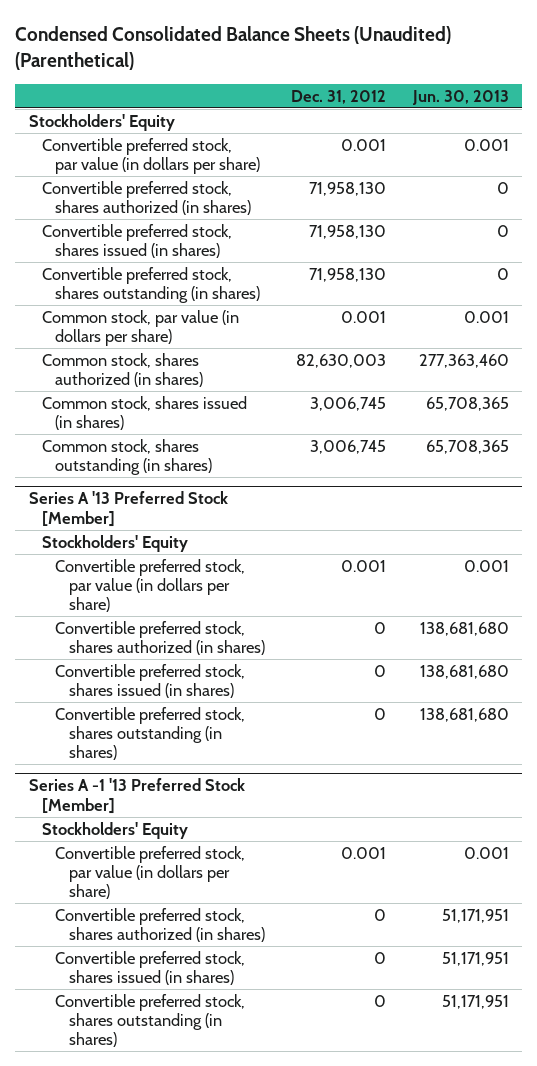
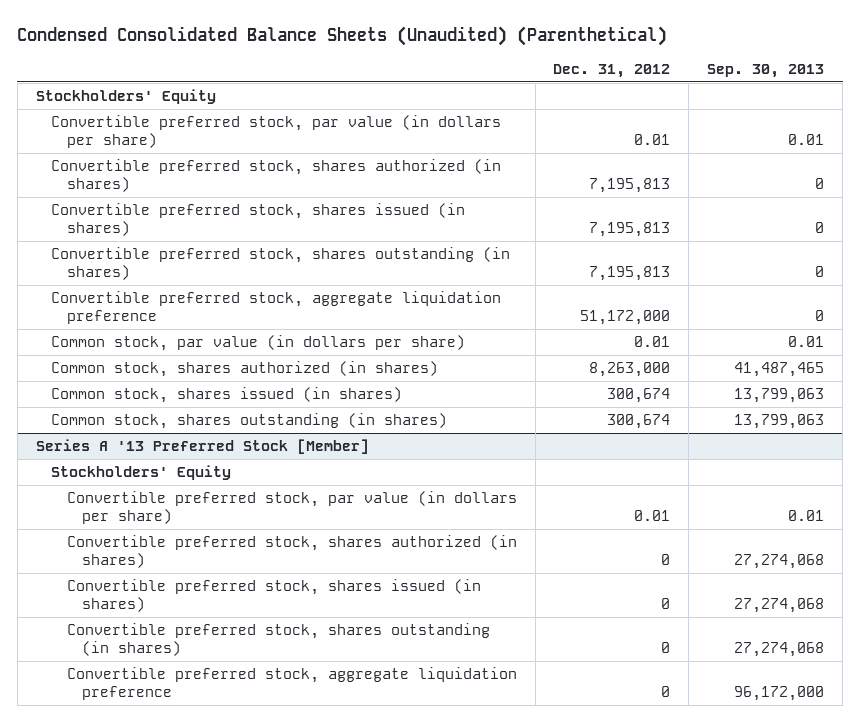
[411,89,509,105] Jun. 30, 2013 -> none
none -> [707,63,825,78] Sep. 30, 2013
[341,138,387,151] 0.001 -> [634,133,671,145] 0.01
[309,181,387,196] 71,958,130 -> [589,177,671,193] 7,195,813
[309,224,387,239] 71,958,130 -> [589,221,671,237] 7,195,813
[309,267,387,282] 71,958,130 -> [589,265,671,281] 7,195,813
none -> [51,291,502,324] Convertible preferred stock, aggregate liquidation preference
[341,310,387,323] 0.001 -> [634,336,671,348] 0.01
[296,353,387,368] 82,630,003 -> [589,362,671,378] 8,263,000
[310,396,387,411] 3,006,745 -> [607,388,671,404] 300,674
[310,439,387,454] 3,006,745 -> [607,414,671,430] 300,674
[55,620,265,655] Convertible preferred stock, shares authorized (in shares) -> none
[55,663,246,698] Convertible preferred stock, shares issued (in shares) -> none
[55,706,246,761] Convertible preferred stock, shares outstanding (in shares) -> none
[28,778,245,814] Series A -1 '13 Preferred Stock [Member] -> none
[41,821,188,839] Stockholders' Equity -> none
[55,845,246,900] Convertible preferred stock, par value (in dollars per share) -> none
[341,559,387,572] 0.001 -> [634,509,671,521] 0.01
none -> [66,667,517,700] Convertible preferred stock, aggregate liquidation preference

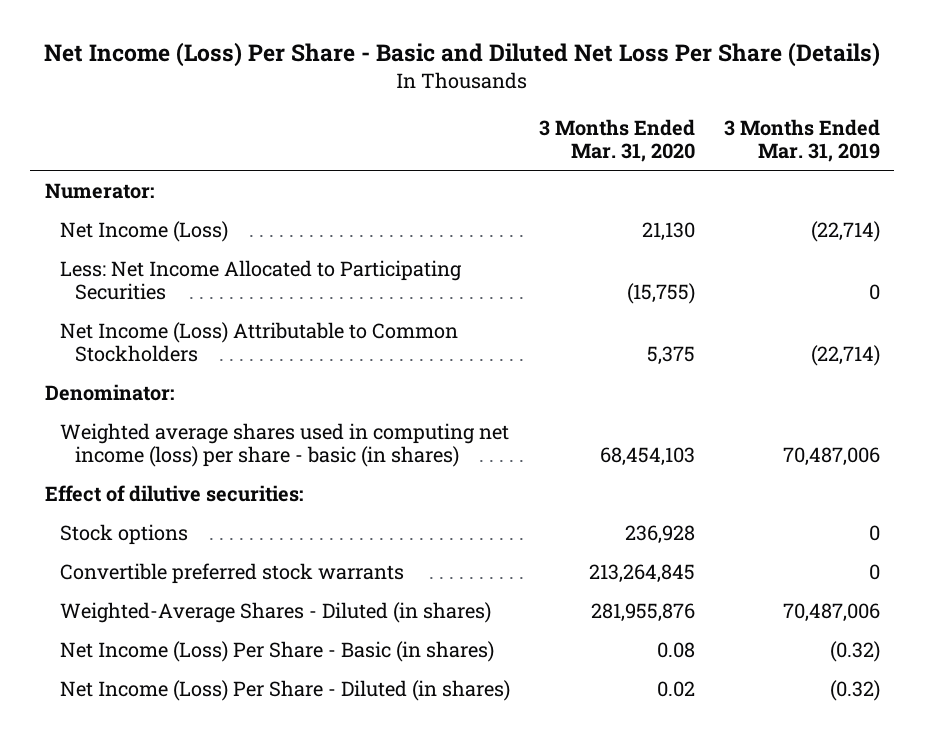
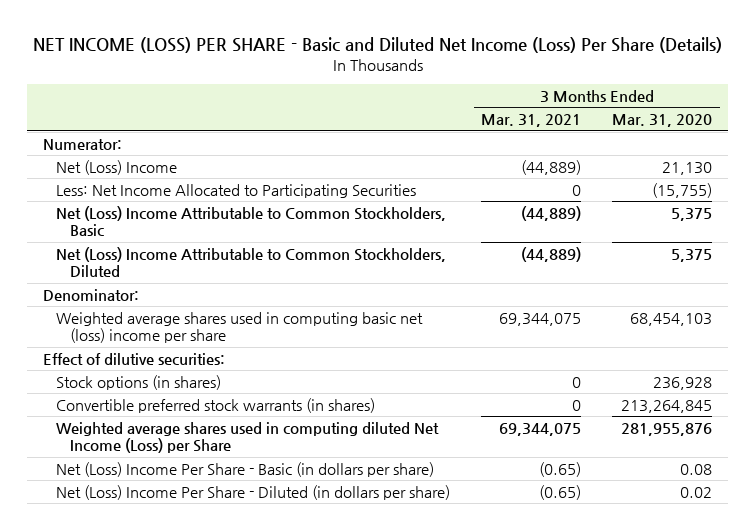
[44,42,881,68] Net Income (Loss) Per Share - Basic and Diluted Net Loss Per Share (Details) -> [32,36,722,53] NET INCOME (LOSS) PER SHARE - Basic and Diluted Net Income (Loss) Per Share (Details)
[723,118,880,162] 3 Months Ended Mar. 31, 2019 -> none
none -> [481,114,582,128] Mar. 31, 2021
[59,220,228,242] Net Income (Loss) -> [56,159,178,175] Net (Loss) Income
[59,321,458,362] Net Income (Loss) Attributable to Common Stockholders -> [56,205,447,237] Net (Loss) Income Attributable to Common Stockholders, Basic
none -> [56,246,447,278] Net (Loss) Income Attributable to Common Stockholders, Diluted
[59,422,509,467] Weighted average shares used in computing net income (loss) per share - basic (in shares) -> [56,311,424,344] Weighted average shares used in computing basic net (loss) income per share
[59,523,188,545] Stock options -> [56,374,222,390] Stock options (in shares)
[59,562,404,584] Convertible preferred stock warrants -> [56,397,376,413] Convertible preferred stock warrants (in shares)
[59,601,491,623] Weighted-Average Shares - Diluted (in shares) -> [56,421,440,454] Weighted average shares used in computing diluted Net Income (Loss) per Share
[59,640,494,662] Net Income (Loss) Per Share - Basic (in shares) -> [56,461,435,477] Net (Loss) Income Per Share - Basic (in dollars per share)
[59,679,510,701] Net Income (Loss) Per Share - Diluted (in shares) -> [56,484,451,500] Net (Loss) Income Per Share - Diluted (in dollars per share)

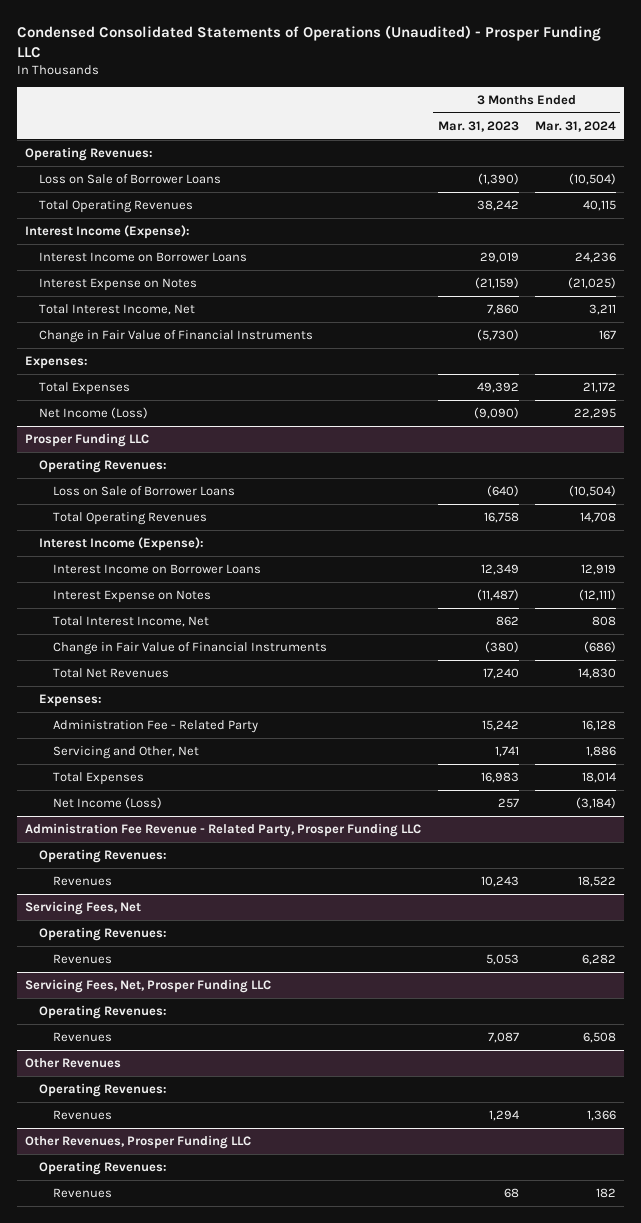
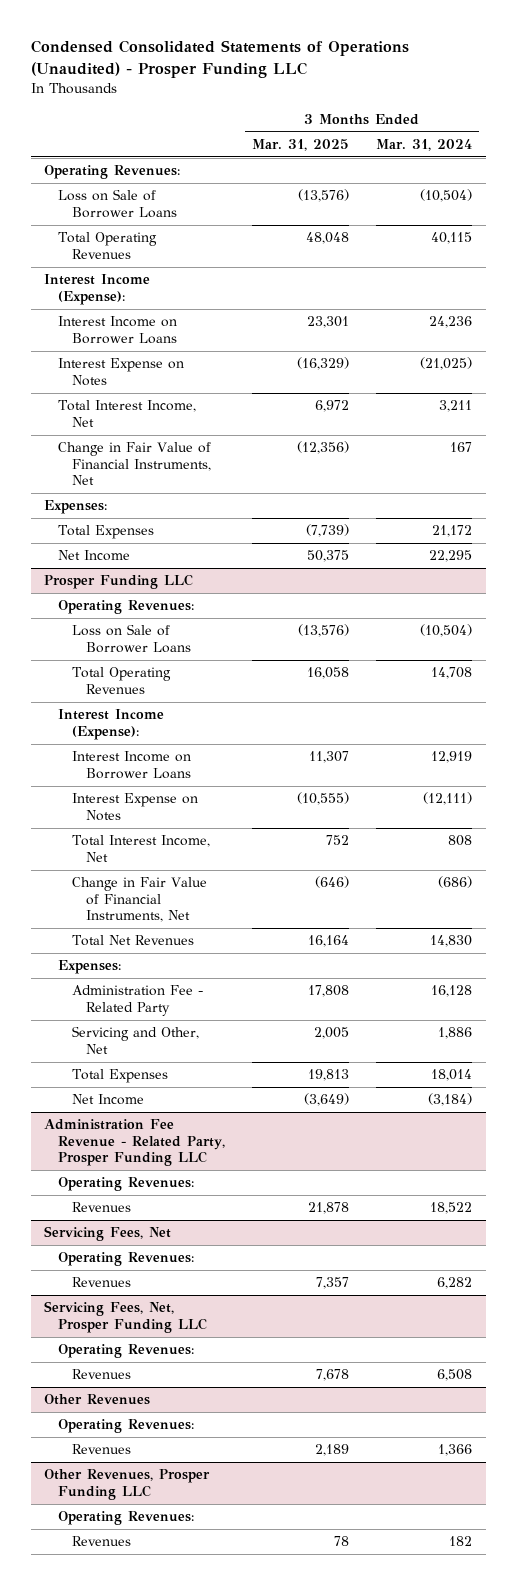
[437,121,519,133] Mar. 31, 2023 -> none
none -> [252,139,350,152] Mar. 31, 2025
[38,330,313,344] Change in Fair Value of Financial Instruments -> [58,442,212,486] Change in Fair Value of Financial Instruments, Net
[38,407,148,420] Net Income (Loss) -> [58,550,131,562] Net Income
[52,642,327,656] Change in Fair Value of Financial Instruments -> [71,877,207,923] Change in Fair Value of Financial Instruments, Net
[52,797,162,810] Net Income (Loss) -> [71,1094,144,1106] Net Income

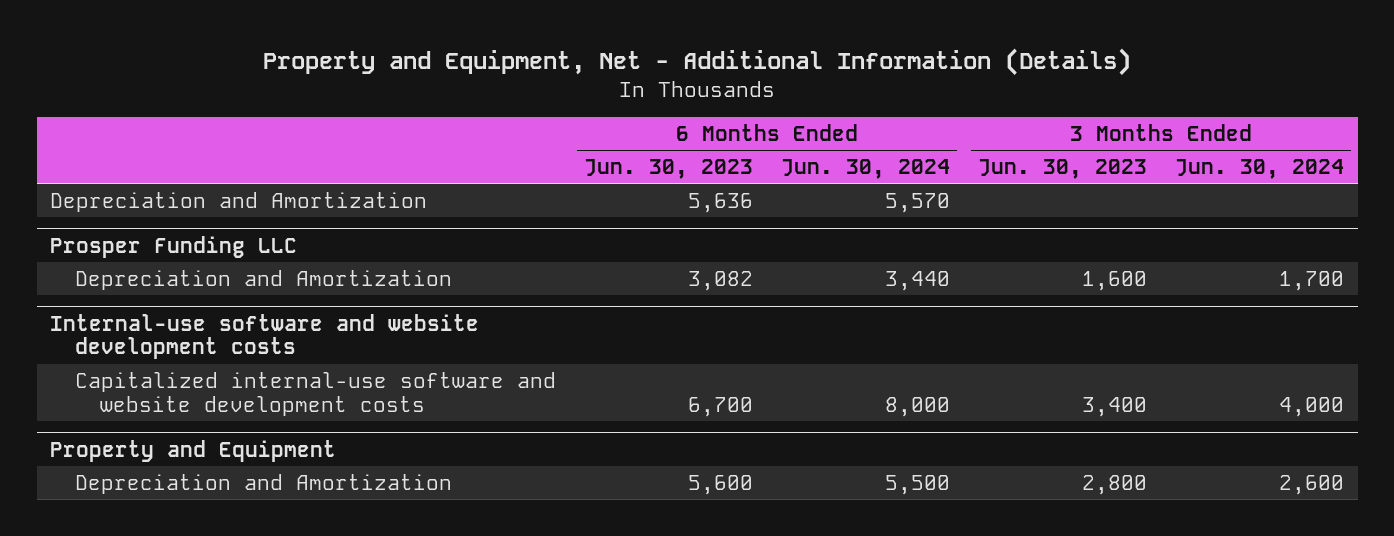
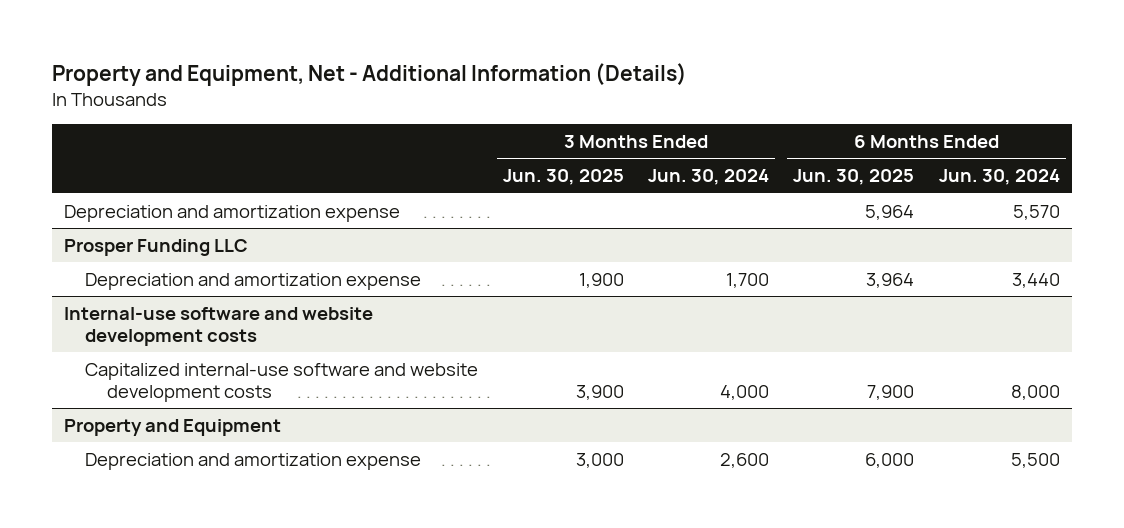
[584,159,754,180] Jun. 30, 2023 -> none
[977,159,1147,180] Jun. 30, 2023 -> none
none -> [502,169,624,186] Jun. 30, 2025
none -> [793,169,915,186] Jun. 30, 2025
[50,191,428,212] Depreciation and Amortization -> [64,204,401,222] Depreciation and amortization expense
[75,269,453,290] Depreciation and Amortization -> [85,272,422,290] Depreciation and amortization expense
[75,473,453,494] Depreciation and Amortization -> [85,452,422,470] Depreciation and amortization expense

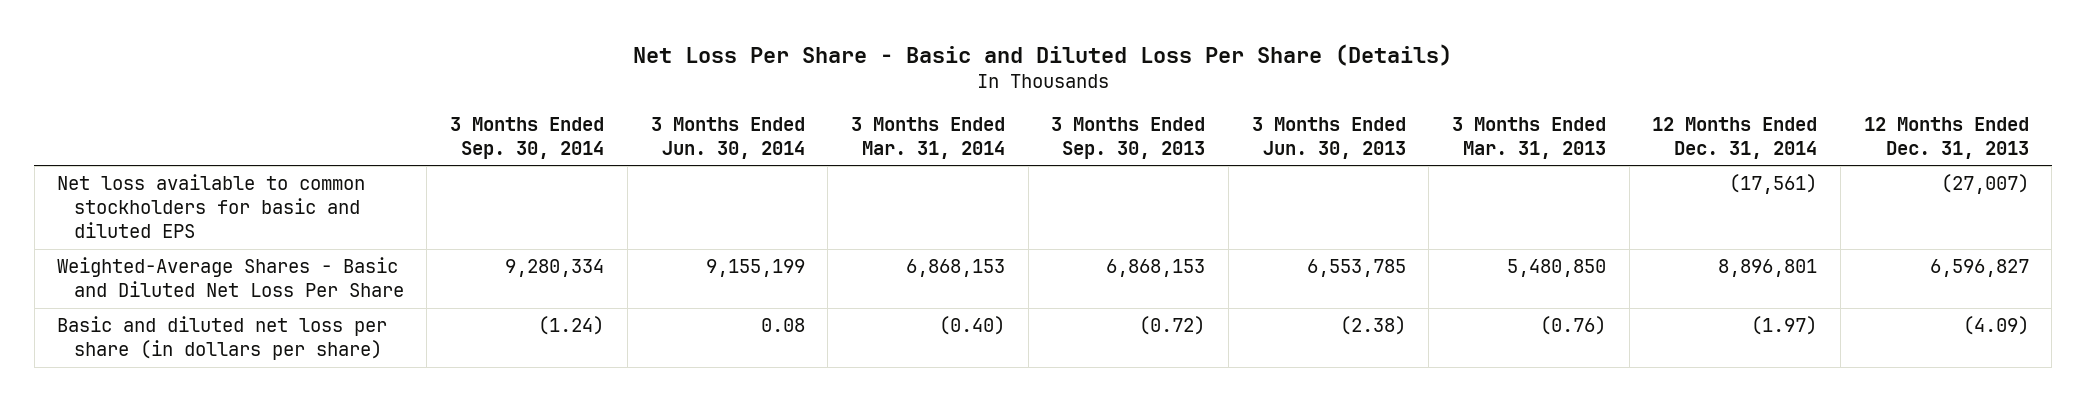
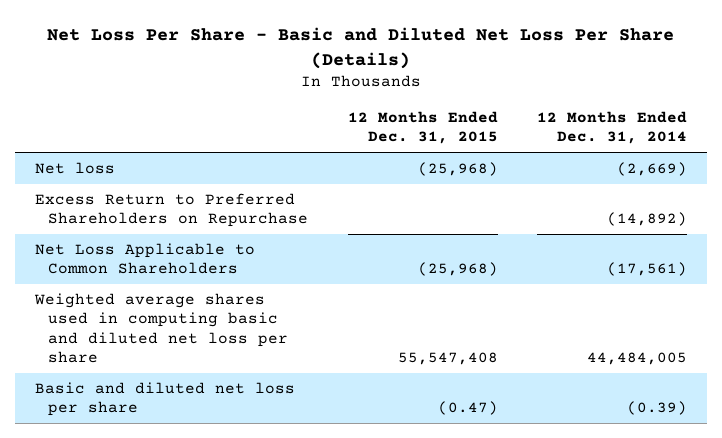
[632,44,1452,67] Net Loss Per Share - Basic and Diluted Loss Per Share (Details) -> [47,26,675,69] Net Loss Per Share - Basic and Diluted Net Loss Per Share (Details)
[450,116,605,159] 3 Months Ended Sep. 30, 2014 -> none
[650,116,805,159] 3 Months Ended Jun. 30, 2014 -> none
[850,116,1005,159] 3 Months Ended Mar. 31, 2014 -> none
[1051,116,1206,159] 3 Months Ended Sep. 30, 2013 -> none
[1251,116,1406,159] 3 Months Ended Jun. 30, 2013 -> none
[1451,116,1606,159] 3 Months Ended Mar. 31, 2013 -> none
[1863,116,2029,159] 12 Months Ended Dec. 31, 2013 -> none
none -> [347,110,498,145] 12 Months Ended Dec. 31, 2015
none -> [35,162,116,175] Net loss
none -> [35,193,309,228] Excess Return to Preferred Shareholders on Repurchase
[57,174,366,238] Net loss available to common stockholders for basic and diluted EPS -> [35,243,256,275] Net Loss Applicable to Common Shareholders
[57,257,404,298] Weighted-Average Shares - Basic and Diluted Net Loss Per Share -> [34,293,289,364] Weighted average shares used in computing basic and diluted net loss per share
[1718,259,1818,278] 8,896,801 -> [587,352,688,366] 44,484,005
[57,316,388,361] Basic and diluted net loss per share (in dollars per share) -> [35,382,296,417] Basic and diluted net loss per share
[1751,316,1818,336] (1.97) -> [627,401,688,416] (0.39)

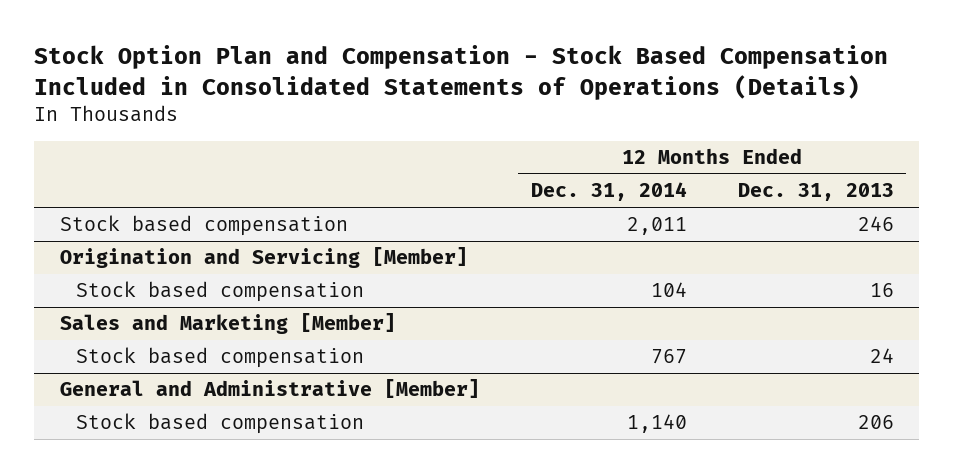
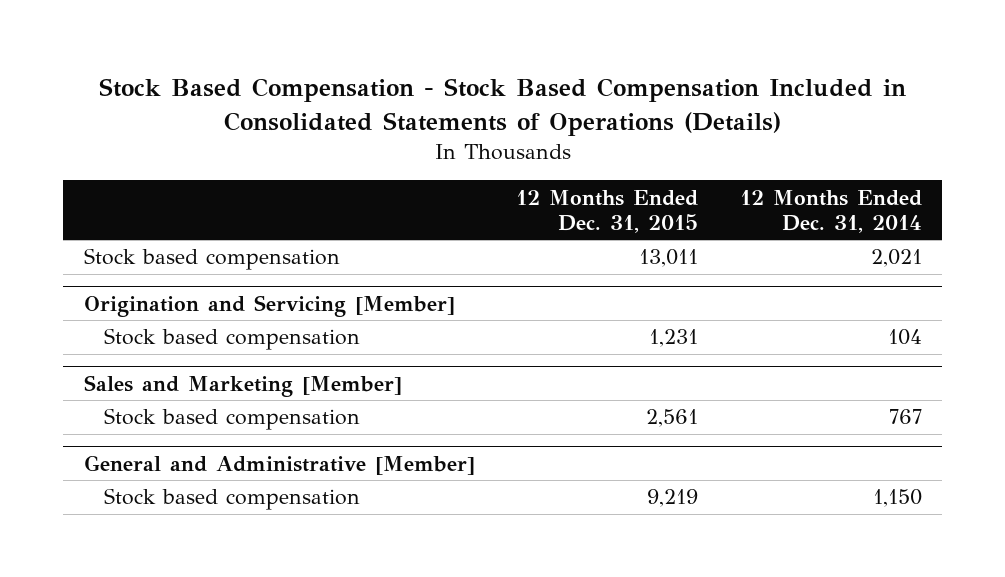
[34,45,889,100] Stock Option Plan and Compensation - Stock Based Compensation Included in Consolidated Statements of Operations (Details) -> [98,78,906,136] Stock Based Compensation - Stock Based Compensation Included in Consolidated Statements of Operations (Details)
[737,183,894,202] Dec. 31, 2013 -> none
none -> [516,189,699,233] 12 Months Ended Dec. 31, 2015
[626,217,687,236] 2,011 -> [870,249,922,268] 2,021
[626,414,687,434] 1,140 -> [872,489,922,508] 1,150

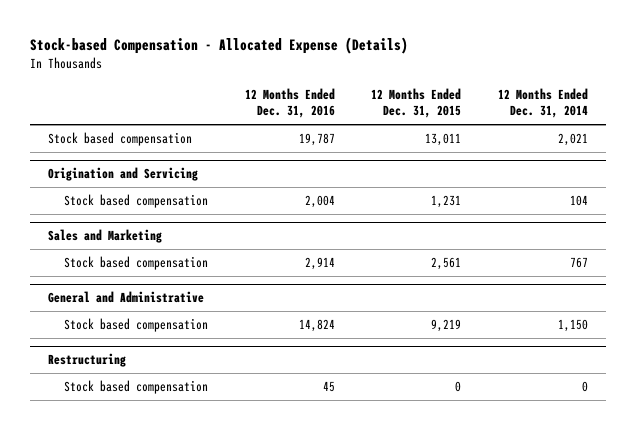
[98,78,906,136] Stock Based Compensation - Stock Based Compensation Included in Consolidated Statements of Operations (Details) -> [29,37,408,55] Stock-based Compensation - Allocated Expense (Details)
none -> [244,87,335,119] 12 Months Ended Dec. 31, 2016
[83,294,455,317] Origination and Servicing [Member] -> [48,167,199,182] Origination and Servicing
[83,374,402,397] Sales and Marketing [Member] -> [48,229,163,244] Sales and Marketing
[83,454,475,475] General and Administrative [Member] -> [48,291,205,304] General and Administrative
none -> [48,353,127,368] Restructuring
none -> [63,380,208,395] Stock based compensation

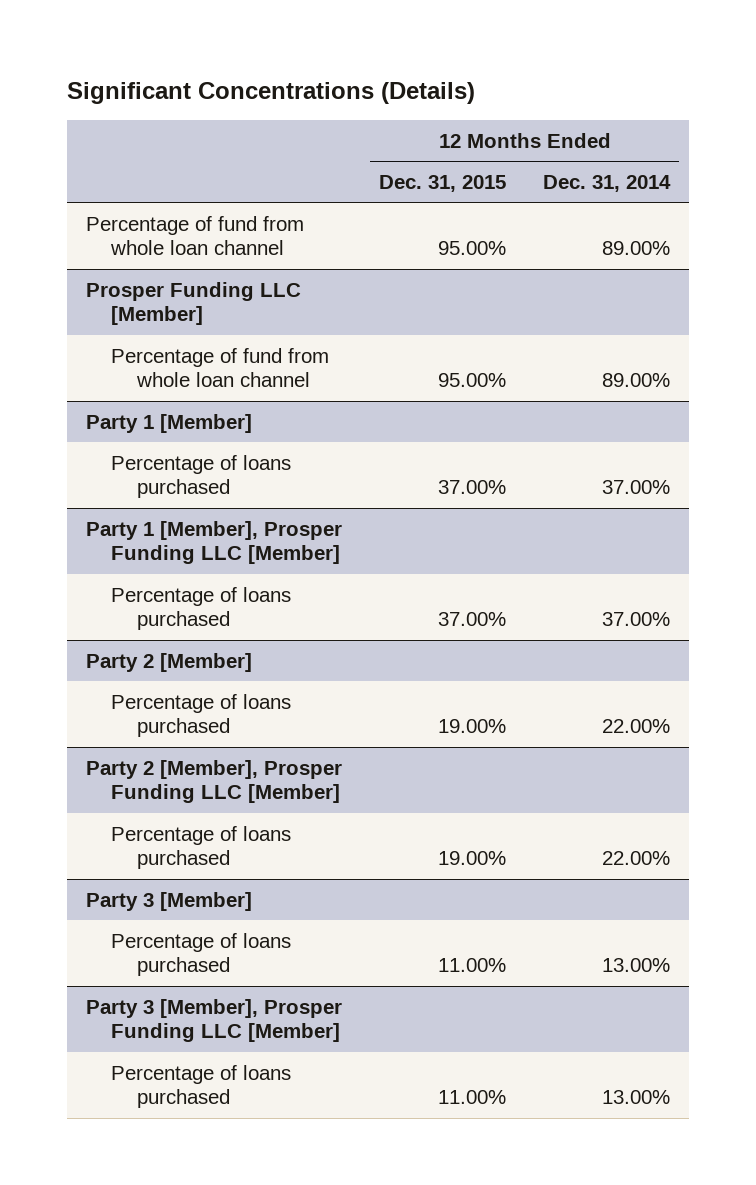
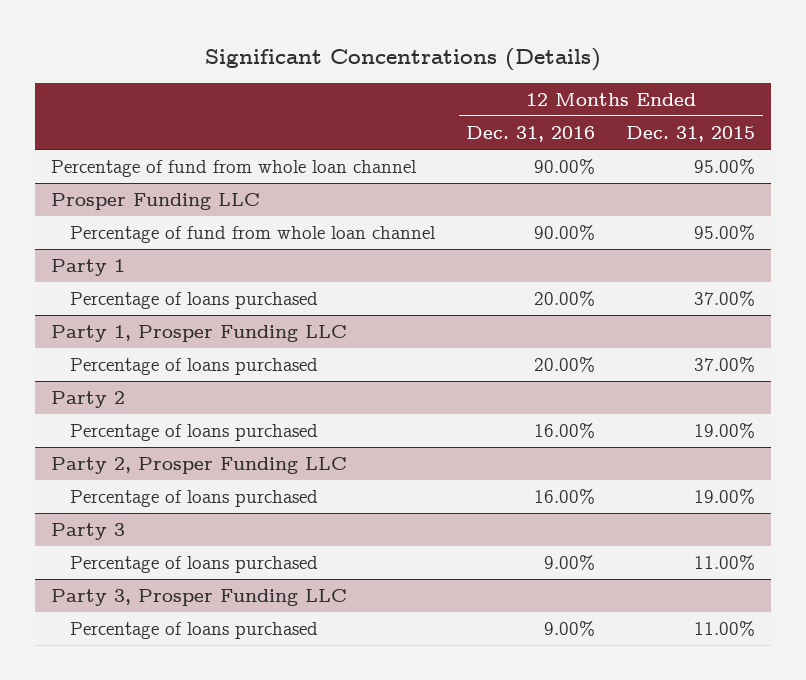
[543,174,672,192] Dec. 31, 2014 -> none
none -> [466,126,596,143] Dec. 31, 2016
[85,281,301,326] Prosper Funding LLC [Member] -> [50,193,260,211] Prosper Funding LLC
[85,413,252,433] Party 1 [Member] -> [50,259,125,277] Party 1
[85,520,342,565] Party 1 [Member], Prosper Funding LLC [Member] -> [50,325,347,343] Party 1, Prosper Funding LLC
[85,652,252,672] Party 2 [Member] -> [50,391,125,409] Party 2
[85,759,342,804] Party 2 [Member], Prosper Funding LLC [Member] -> [50,457,347,475] Party 2, Prosper Funding LLC
[85,891,252,911] Party 3 [Member] -> [50,523,125,541] Party 3
[85,998,342,1043] Party 3 [Member], Prosper Funding LLC [Member] -> [50,589,347,607] Party 3, Prosper Funding LLC

